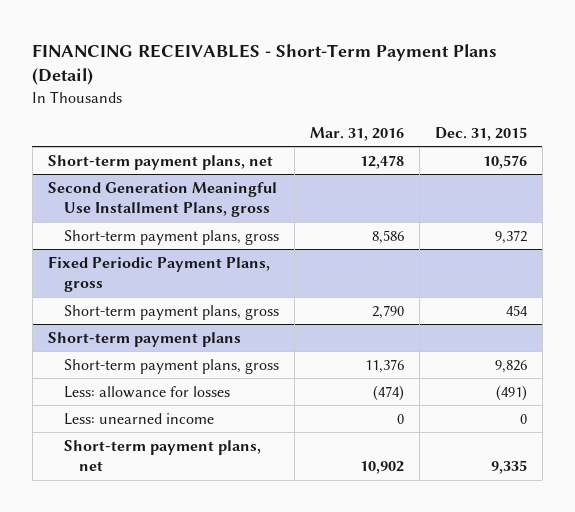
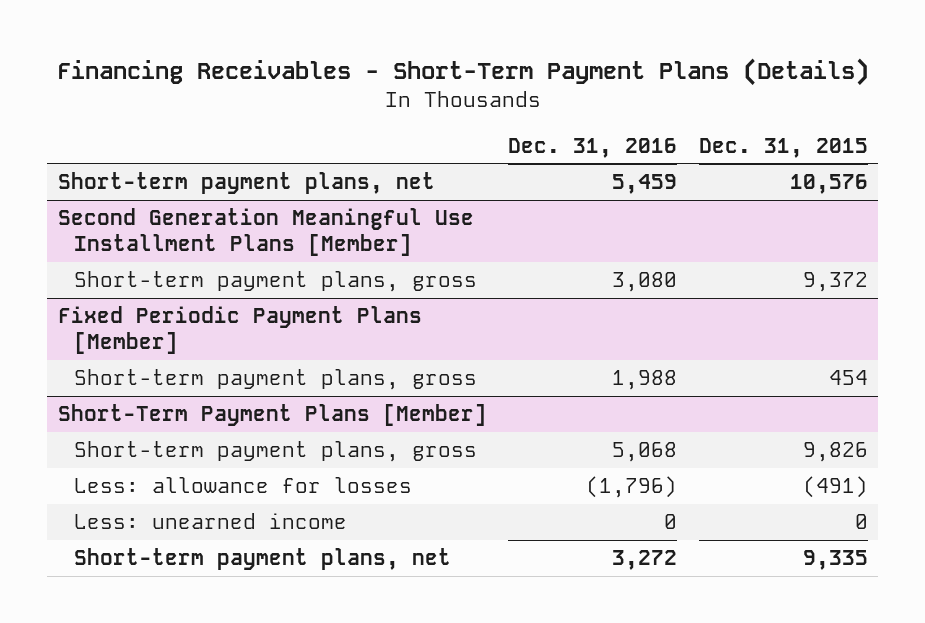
[32,43,498,86] FINANCING RECEIVABLES - Short-Term Payment Plans (Detail) -> [56,57,869,86] Financing Receivables - Short-Term Payment Plans (Details)
[309,126,404,141] Mar. 31, 2016 -> none
none -> [508,137,678,158] Dec. 31, 2016
[47,181,277,218] Second Generation Meaningful Use Installment Plans, gross -> [57,208,474,257] Second Generation Meaningful Use Installment Plans [Member]
[47,255,270,293] Fixed Periodic Payment Plans, gross -> [57,306,422,355] Fixed Periodic Payment Plans [Member]
[47,331,241,347] Short-term payment plans -> [57,404,487,427] Short-Term Payment Plans [Member]

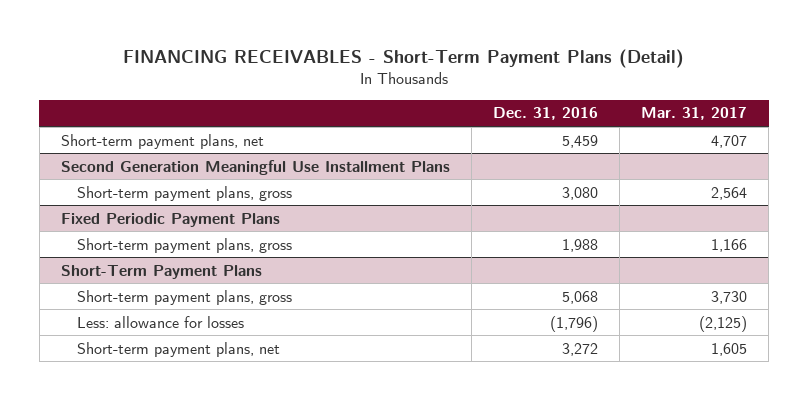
[56,57,869,86] Financing Receivables - Short-Term Payment Plans (Details) -> [123,49,685,69] FINANCING RECEIVABLES - Short-Term Payment Plans (Detail)
[698,137,868,158] Dec. 31, 2015 -> none
none -> [641,107,748,121] Mar. 31, 2017
[57,208,474,257] Second Generation Meaningful Use Installment Plans [Member] -> [60,159,450,175] Second Generation Meaningful Use Installment Plans
[57,306,422,355] Fixed Periodic Payment Plans [Member] -> [60,212,280,227] Fixed Periodic Payment Plans
[57,404,487,427] Short-Term Payment Plans [Member] -> [60,264,262,279] Short-Term Payment Plans
[73,513,347,530] Less: unearned income -> none

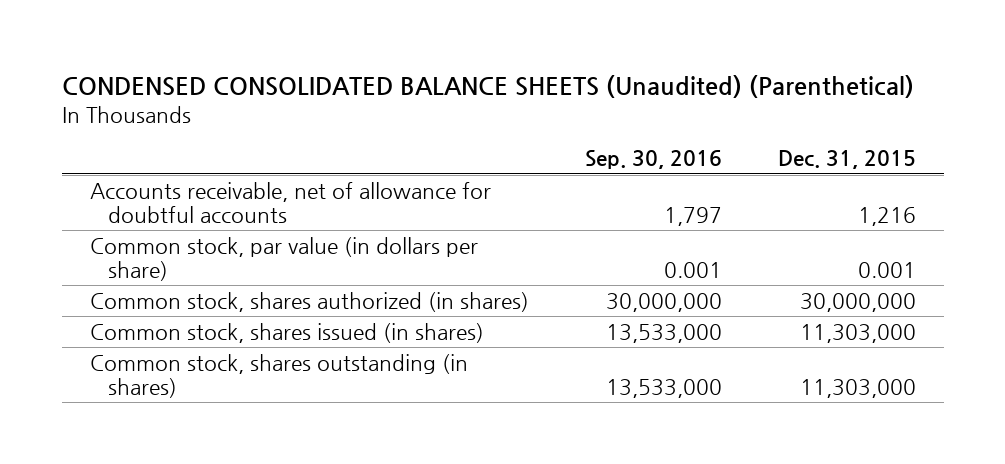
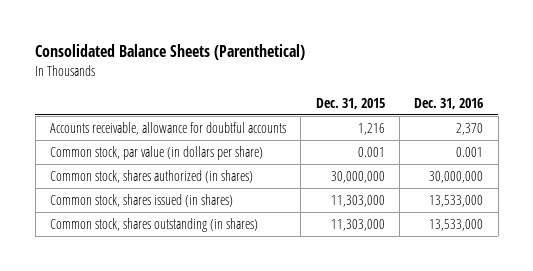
[61,74,914,98] CONDENSED CONSOLIDATED BALANCE SHEETS (Unaudited) (Parenthetical) -> [35,44,306,61] Consolidated Balance Sheets (Parenthetical)
[584,150,722,170] Sep. 30, 2016 -> none
none -> [414,97,484,109] Dec. 31, 2016
[89,181,491,224] Accounts receivable, net of allowance for doubtful accounts -> [50,122,287,136] Accounts receivable, allowance for doubtful accounts

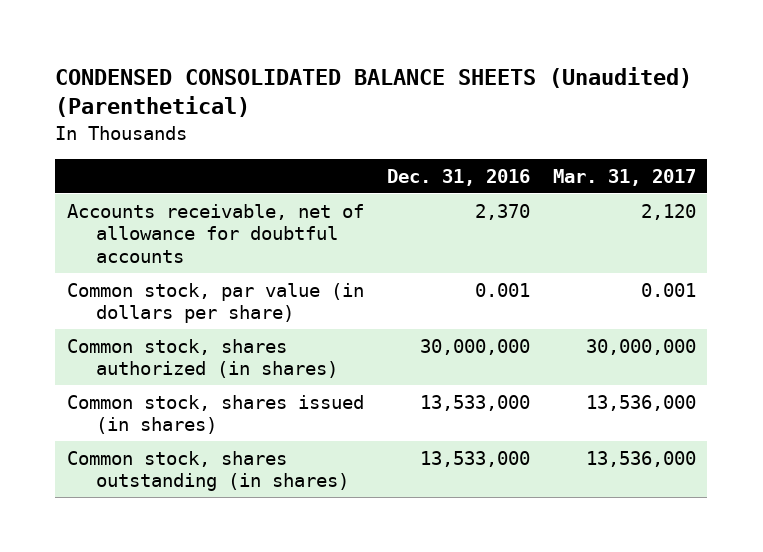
[35,44,306,61] Consolidated Balance Sheets (Parenthetical) -> [55,66,693,118] CONDENSED CONSOLIDATED BALANCE SHEETS (Unaudited) (Parenthetical)
[315,97,385,109] Dec. 31, 2015 -> none
none -> [552,168,696,186] Mar. 31, 2017
[50,122,287,136] Accounts receivable, allowance for doubtful accounts -> [66,203,364,264] Accounts receivable, net of allowance for doubtful accounts

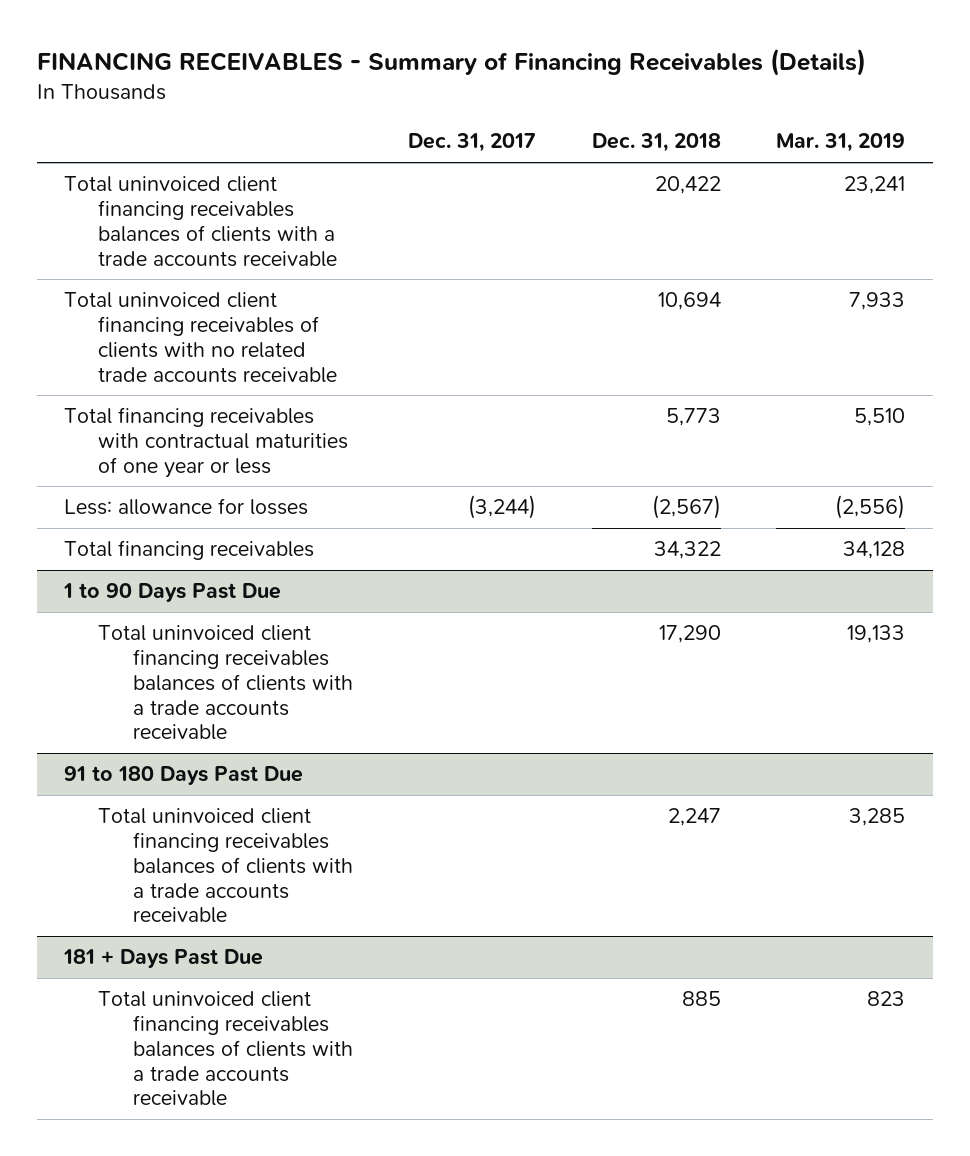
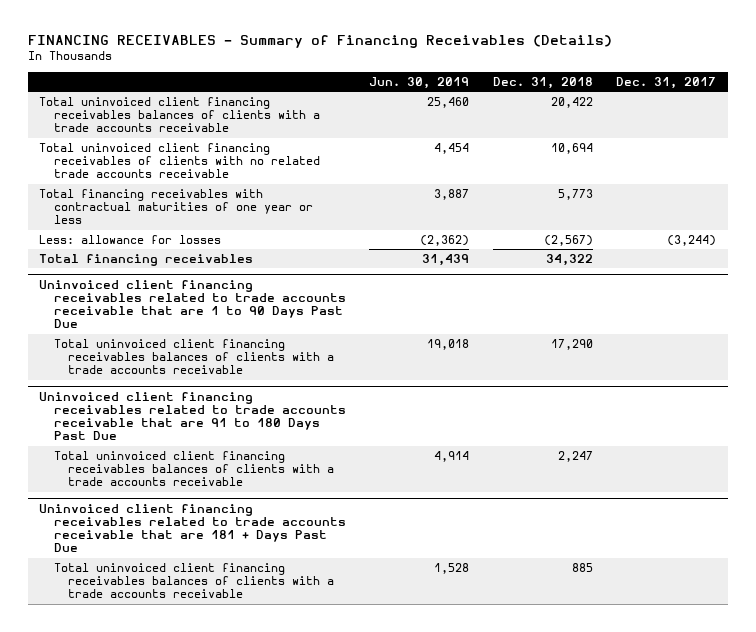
[776,133,906,153] Mar. 31, 2019 -> none
none -> [369,76,470,89] Jun. 30, 2019
[63,583,282,603] 1 to 90 Days Past Due -> [39,279,346,329] Uninvoiced client financing receivables related to trade accounts receivable that are 1 to 90 Days Past Due
[64,766,304,786] 91 to 180 Days Past Due -> [39,391,346,441] Uninvoiced client financing receivables related to trade accounts receivable that are 91 to 180 Days Past Due
[63,949,264,969] 181 + Days Past Due -> [39,503,346,553] Uninvoiced client financing receivables related to trade accounts receivable that are 181 + Days Past Due

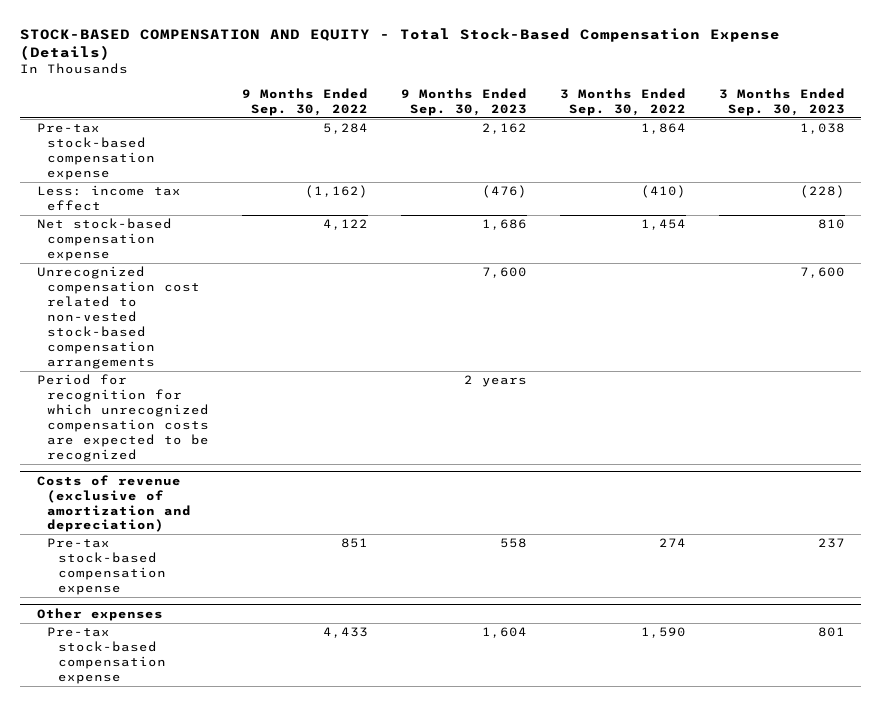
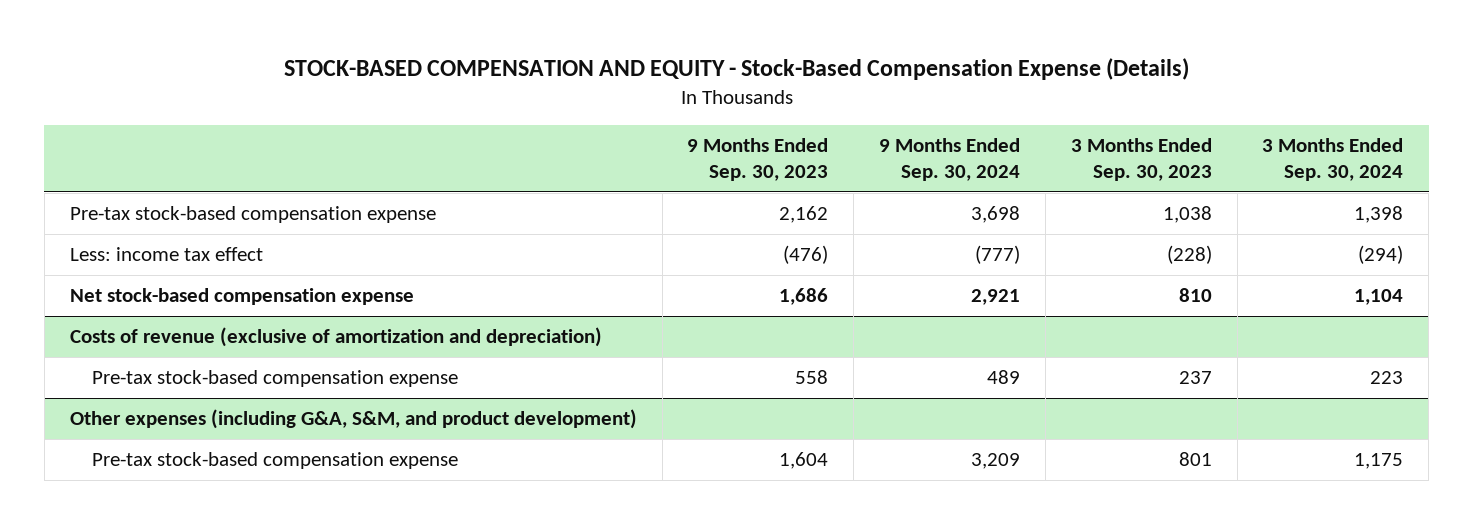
[20,27,781,61] STOCK-BASED COMPENSATION AND EQUITY - Total Stock-Based Compensation Expense (Details) -> [283,58,1189,81] STOCK-BASED COMPENSATION AND EQUITY - Stock-Based Compensation Expense (Details)
[242,88,369,116] 9 Months Ended Sep. 30, 2022 -> none
[559,88,686,116] 3 Months Ended Sep. 30, 2022 -> none
none -> [879,137,1021,181] 9 Months Ended Sep. 30, 2024
none -> [1262,137,1404,181] 3 Months Ended Sep. 30, 2024
[36,266,201,369] Unrecognized compensation cost related to non-vested stock-based compensation arrangements -> none
[36,374,210,462] Period for recognition for which unrecognized compensation costs are expected to be recognized -> none
[36,607,163,621] Other expenses -> [69,409,637,430] Other expenses (including G&A, S&M, and product development)

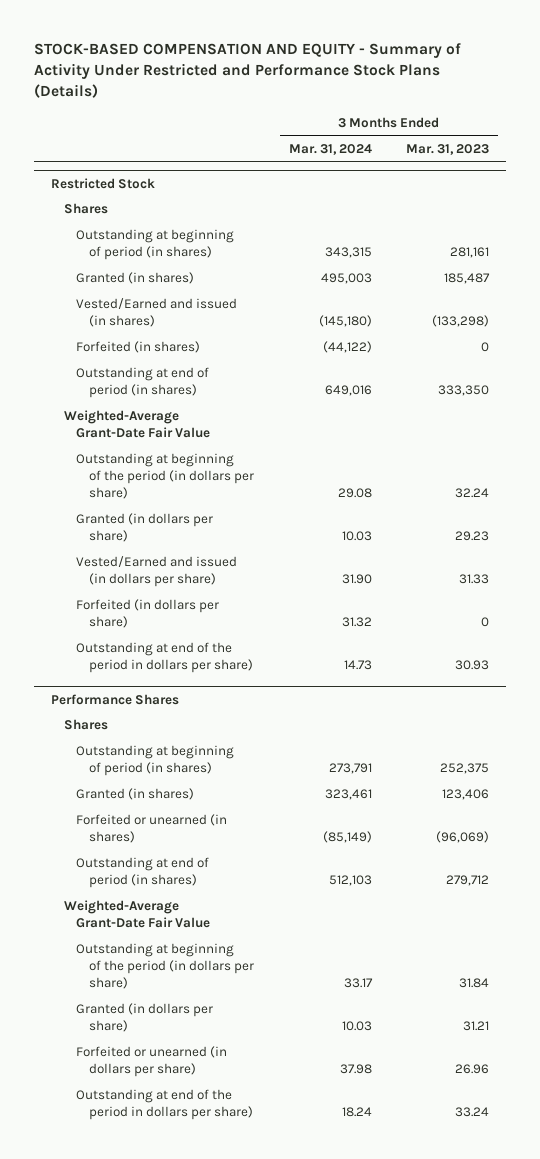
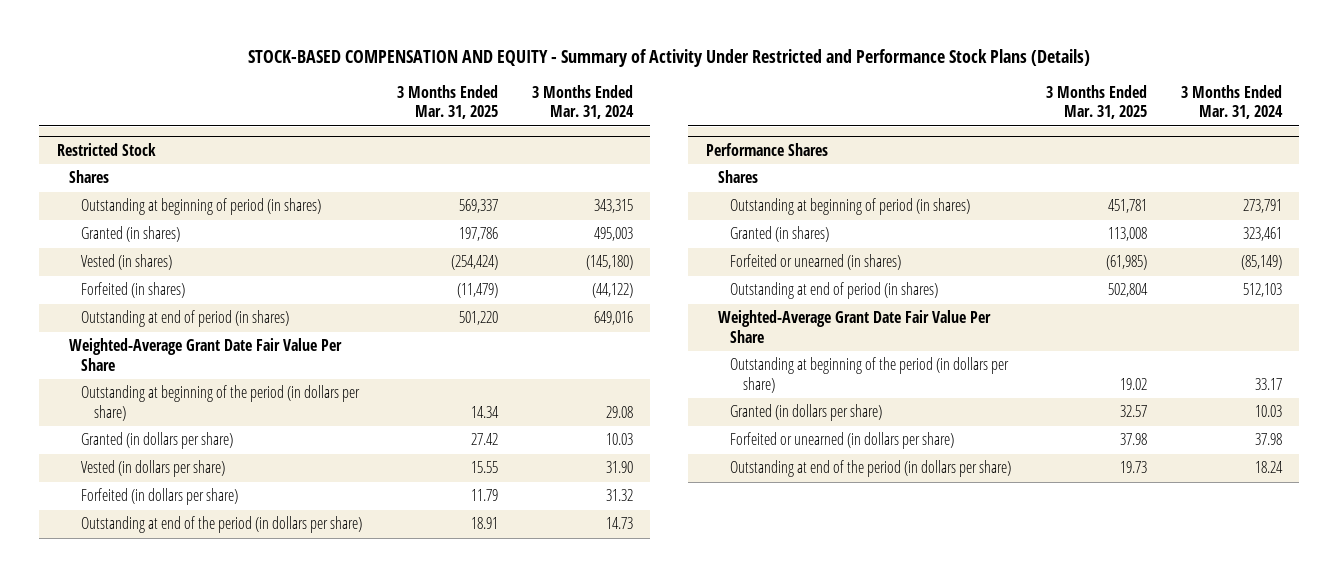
[406,143,490,155] Mar. 31, 2023 -> none
none -> [396,85,498,120] 3 Months Ended Mar. 31, 2025
[76,298,238,328] Vested/Earned and issued (in shares) -> [81,254,173,271] Vested (in shares)
[63,410,211,439] Weighted-Average Grant-Date Fair Value -> [69,338,343,371] Weighted-Average Grant Date Fair Value Per Share
[76,556,238,588] Vested/Earned and issued (in dollars per share) -> [81,460,226,478] Vested (in dollars per share)
[76,642,254,674] Outstanding at end of the period in dollars per share) -> [81,516,363,534] Outstanding at end of the period (in dollars per share)
[63,900,211,929] Weighted-Average Grant-Date Fair Value -> [717,310,991,343] Weighted-Average Grant Date Fair Value Per Share
[76,1089,254,1121] Outstanding at end of the period in dollars per share) -> [730,460,1012,478] Outstanding at end of the period (in dollars per share)

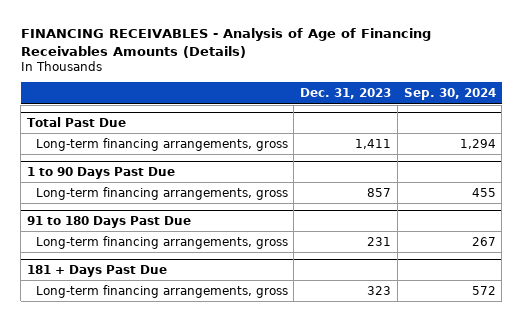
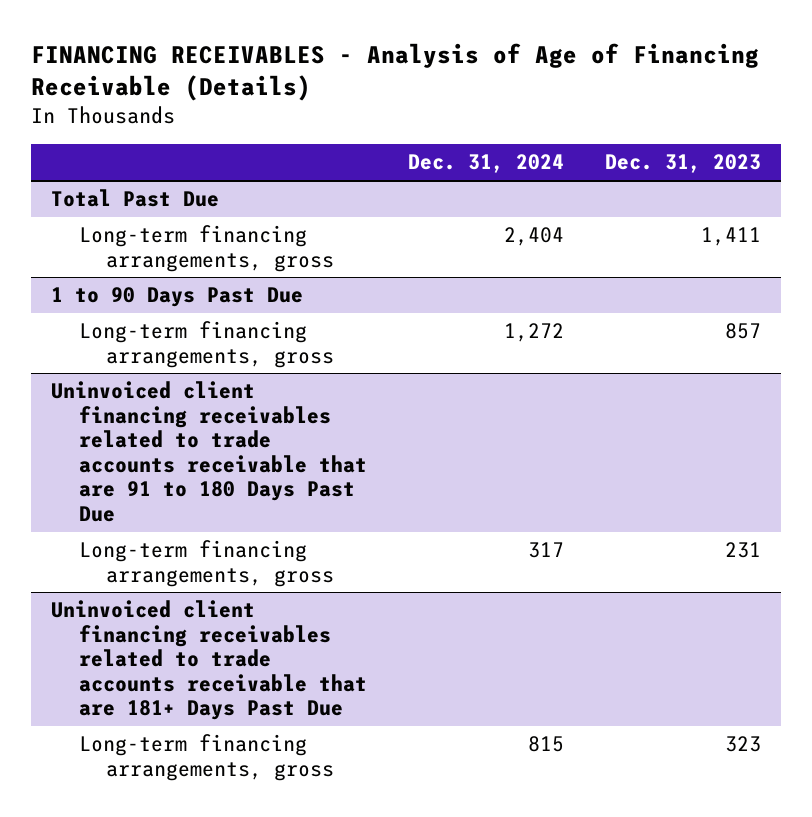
[20,28,431,58] FINANCING RECEIVABLES - Analysis of Age of Financing Receivables Amounts (Details) -> [30,42,759,102] FINANCING RECEIVABLES - Analysis of Age of Financing Receivable (Details)
[403,88,496,101] Sep. 30, 2024 -> none
none -> [407,154,564,174] Dec. 31, 2024
[27,215,192,228] 91 to 180 Days Past Due -> [51,381,367,522] Uninvoiced client financing receivables related to trade accounts receivable that are 91 to 180 Days Past Due
[27,264,168,277] 181 + Days Past Due -> [51,600,367,721] Uninvoiced client financing receivables related to trade accounts receivable that are 181+ Days Past Due

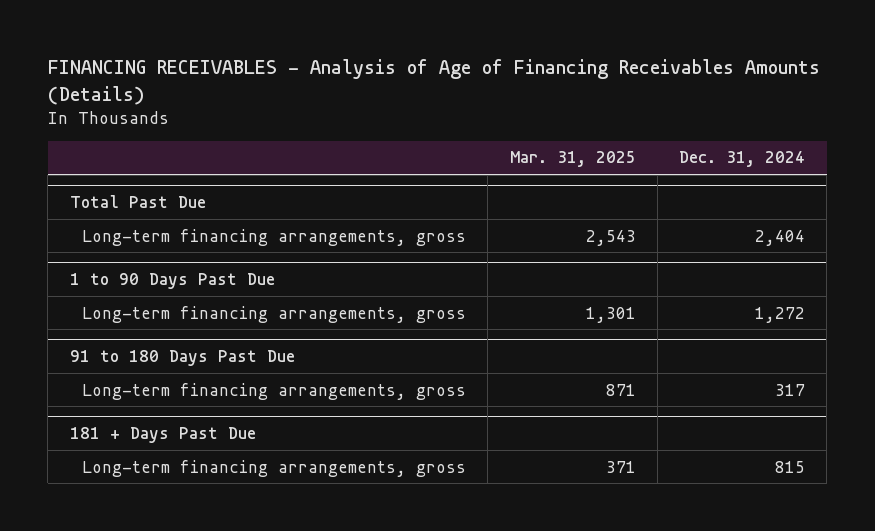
[30,42,759,102] FINANCING RECEIVABLES - Analysis of Age of Financing Receivable (Details) -> [47,59,820,105] FINANCING RECEIVABLES - Analysis of Age of Financing Receivables Amounts (Details)
[604,154,761,174] Dec. 31, 2023 -> none
none -> [509,151,636,168] Mar. 31, 2025
[51,381,367,522] Uninvoiced client financing receivables related to trade accounts receivable that are 91 to 180 Days Past Due -> [69,350,295,367] 91 to 180 Days Past Due
[51,600,367,721] Uninvoiced client financing receivables related to trade accounts receivable that are 181+ Days Past Due -> [69,427,256,444] 181 + Days Past Due

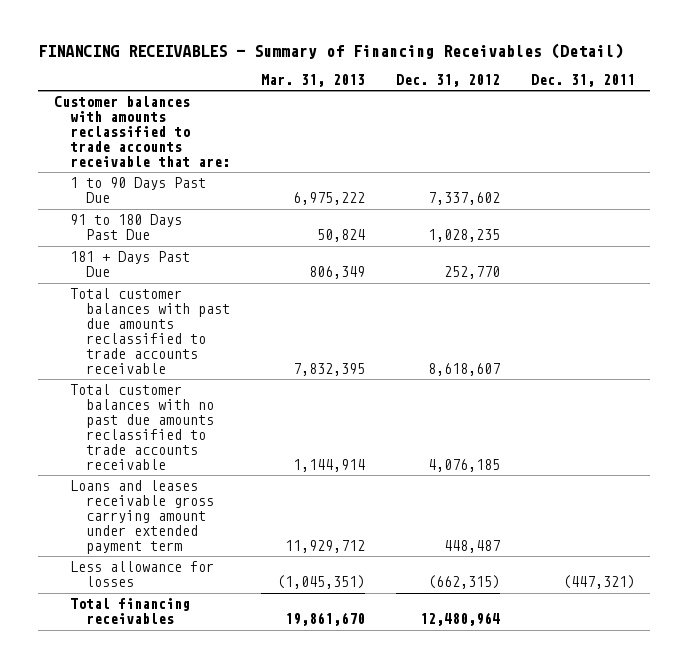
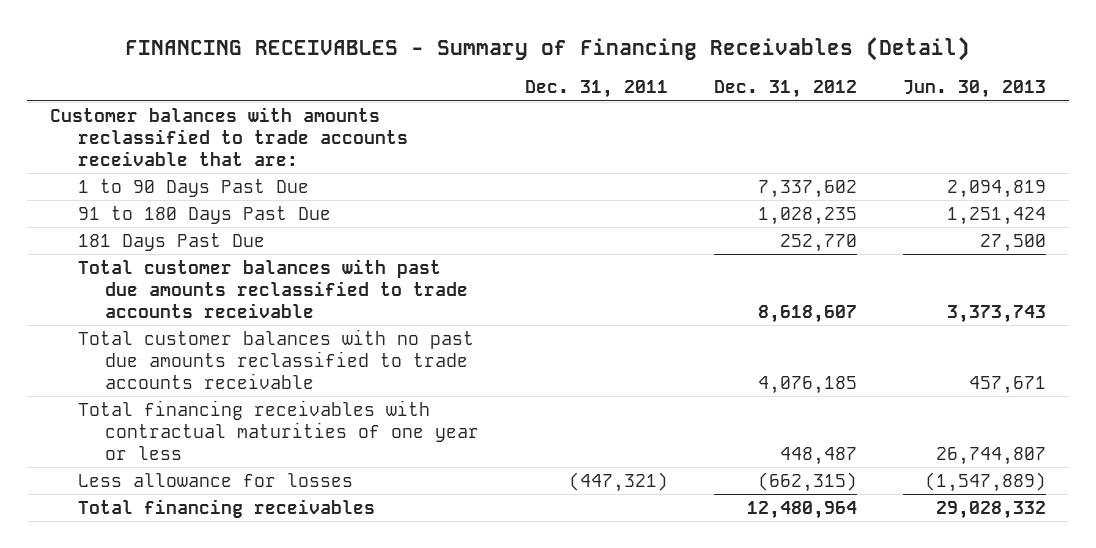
[260,73,365,87] Mar. 31, 2013 -> none
none -> [903,80,1047,99] Jun. 30, 2013
[69,251,190,278] 181 + Days Past Due -> [77,233,265,252] 181 Days Past Due
[69,480,214,554] Loans and leases receivable gross carrying amount under extended payment term -> [77,400,480,461] Total financing receivables with contractual maturities of one year or less

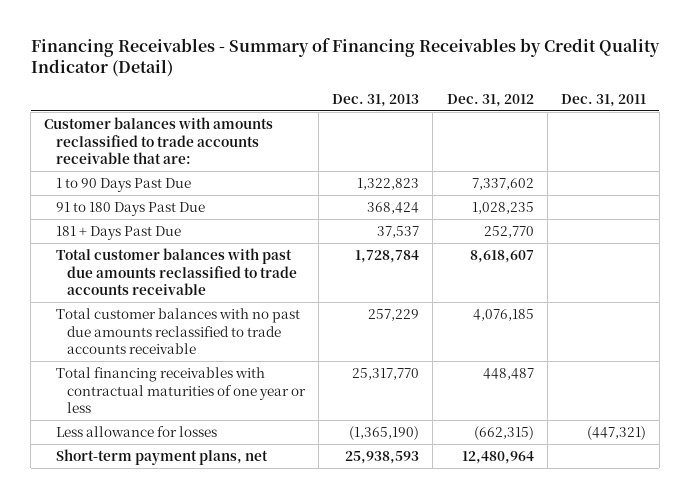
[125,37,971,62] FINANCING RECEIVABLES - Summary of Financing Receivables (Detail) -> [30,37,660,78] Financing Receivables - Summary of Financing Receivables by Credit Quality Indicator (Detail)
[903,80,1047,99] Jun. 30, 2013 -> none
none -> [332,93,420,107] Dec. 31, 2013
[77,233,265,252] 181 Days Past Due -> [55,225,181,240] 181 + Days Past Due
[77,499,375,519] Total financing receivables -> [55,448,268,465] Short-term payment plans, net

